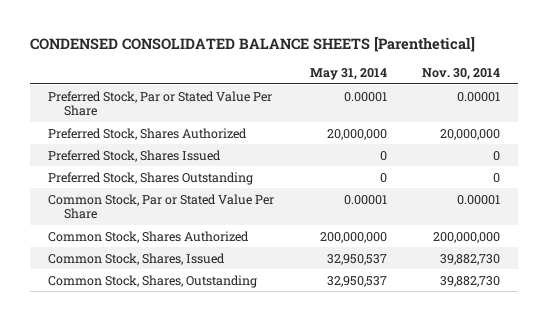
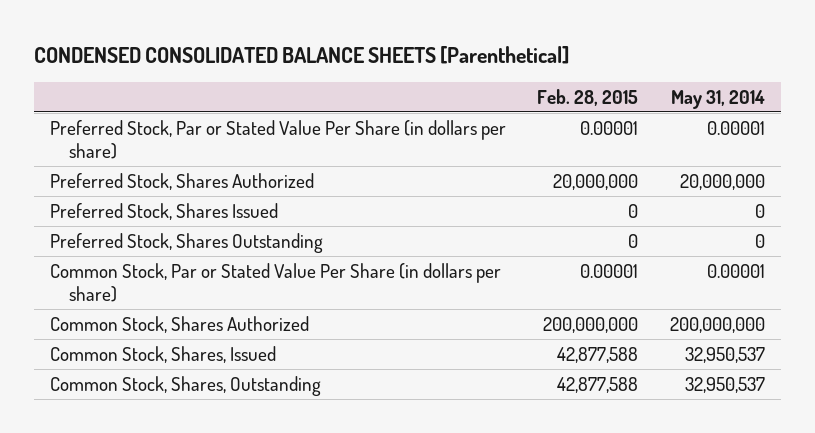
[422,68,501,81] Nov. 30, 2014 -> none
none -> [537,88,639,106] Feb. 28, 2015
[47,90,272,117] Preferred Stock, Par or Stated Value Per Share -> [49,119,506,159] Preferred Stock, Par or Stated Value Per Share (in dollars per share)
[47,193,274,220] Common Stock, Par or Stated Value Per Share -> [49,262,501,302] Common Stock, Par or Stated Value Per Share (in dollars per share)

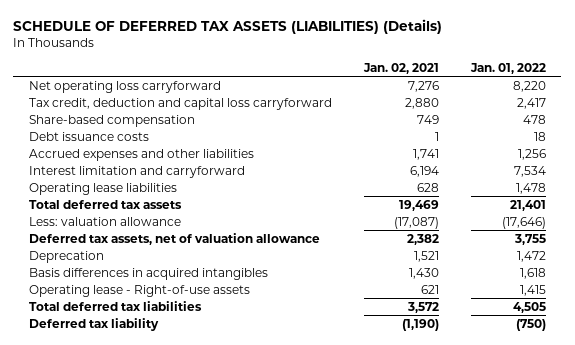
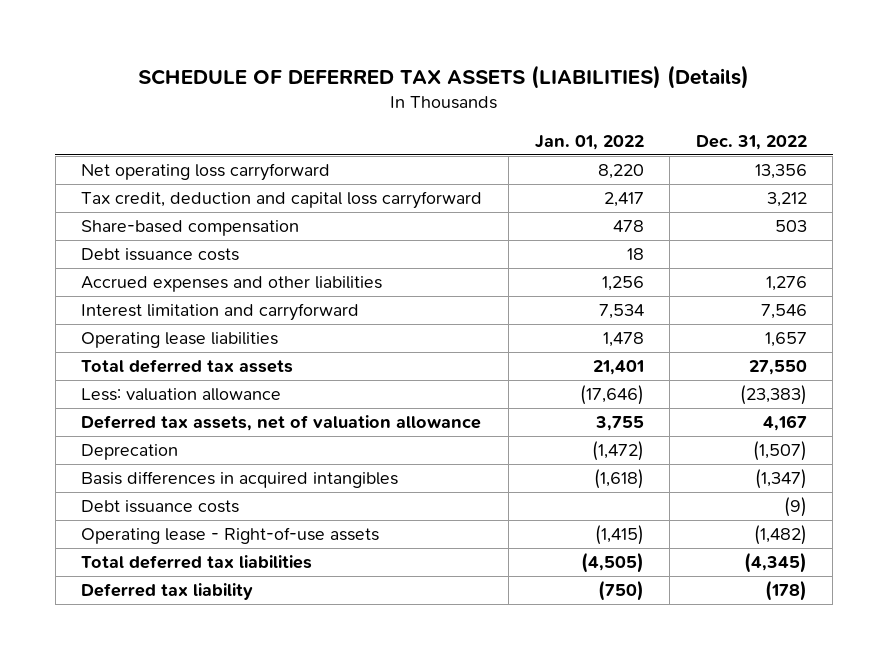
[362,62,439,74] Jan. 02, 2021 -> none
none -> [695,134,807,150] Dec. 31, 2022
[516,250,546,262] 1,472 -> [591,441,644,462] (1,472)
[519,267,546,279] 1,618 -> [593,469,644,490] (1,618)
none -> [81,500,240,514] Debt issuance costs
[519,284,546,296] 1,415 -> [594,525,644,546] (1,415)
[512,301,546,313] 4,505 -> [580,552,644,574] (4,505)

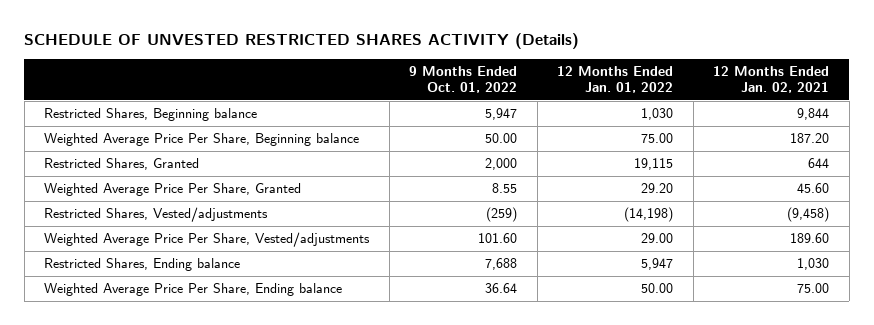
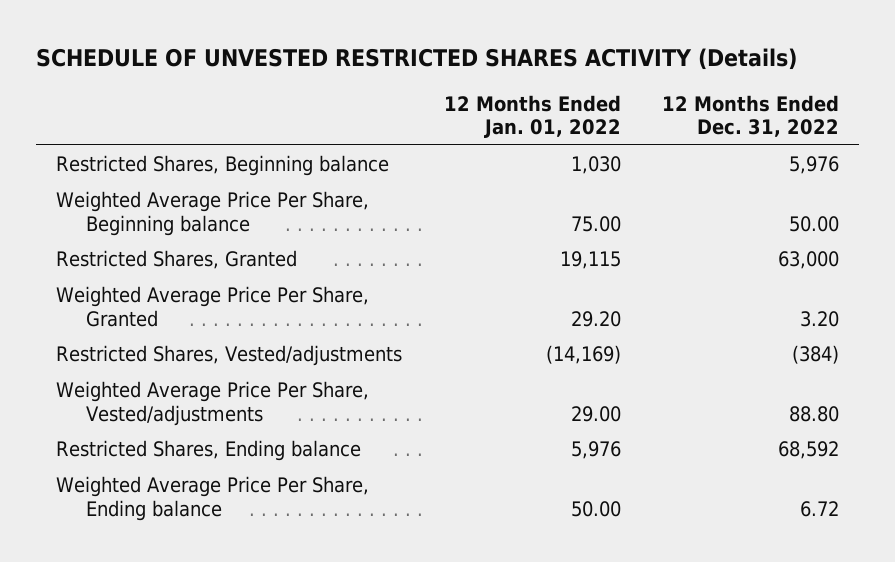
[409,65,518,94] 9 Months Ended Oct. 01, 2022 -> none
[713,65,830,94] 12 Months Ended Jan. 02, 2021 -> none
none -> [661,94,839,137] 12 Months Ended Dec. 31, 2022
[624,207,674,223] (14,198) -> [545,345,621,365] (14,169)
[641,258,674,271] 5,947 -> [570,441,621,460] 5,976

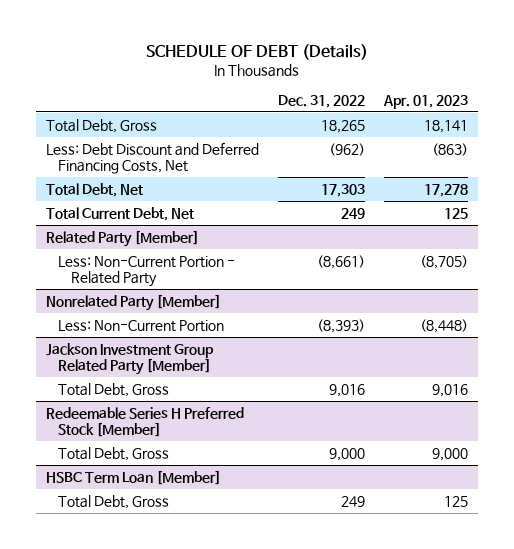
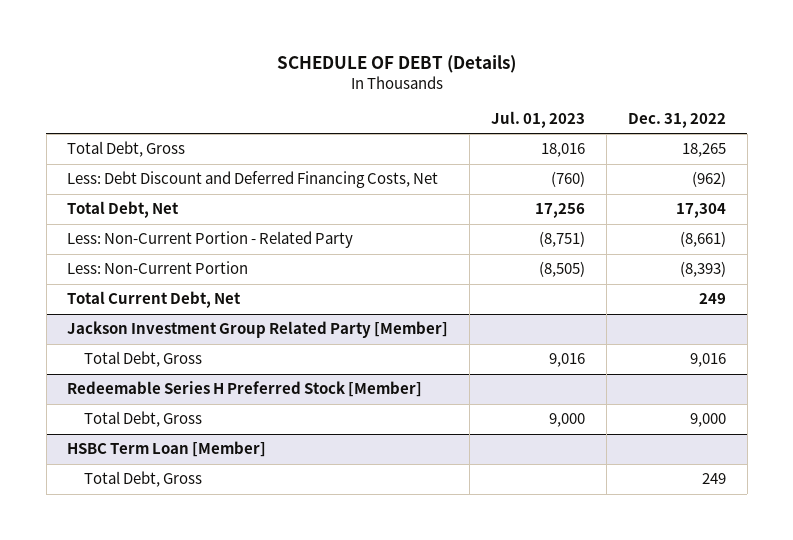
[383,94,469,109] Apr. 01, 2023 -> none
none -> [491,111,586,129] Jul. 01, 2023
[45,229,199,247] Related Party [Member] -> none
[320,183,365,197] 17,303 -> [675,203,726,219] 17,304
[45,293,221,311] Nonrelated Party [Member] -> none
[45,206,194,221] Total Current Debt, Net -> [67,291,242,309] Total Current Debt, Net

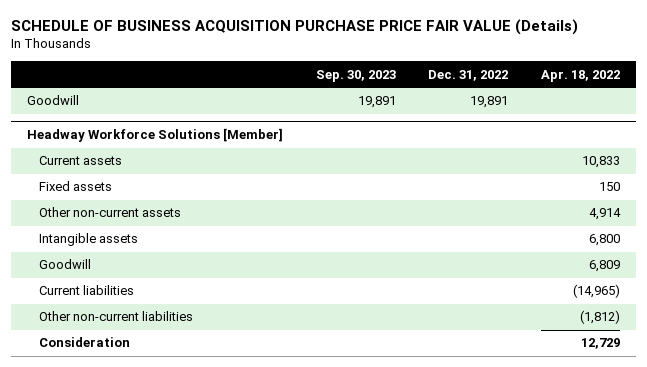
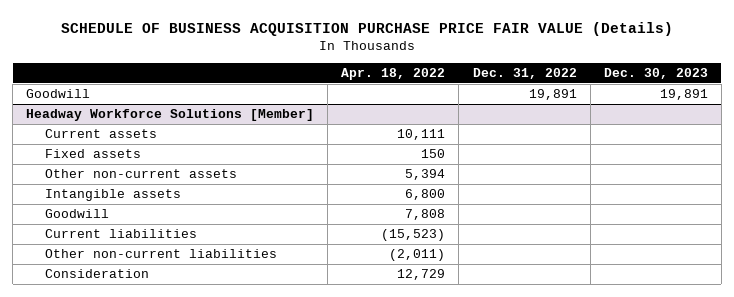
[315,69,396,82] Sep. 30, 2023 -> none
none -> [603,67,708,79] Dec. 30, 2023
[582,156,621,169] 10,833 -> [397,129,446,141] 10,111
[589,208,622,221] 4,914 -> [405,169,446,181] 5,394
[589,260,621,273] 6,809 -> [405,209,446,221] 7,808
[573,284,621,299] (14,965) -> [381,229,446,242] (15,523)
[580,310,621,325] (1,812) -> [389,249,446,262] (2,011)

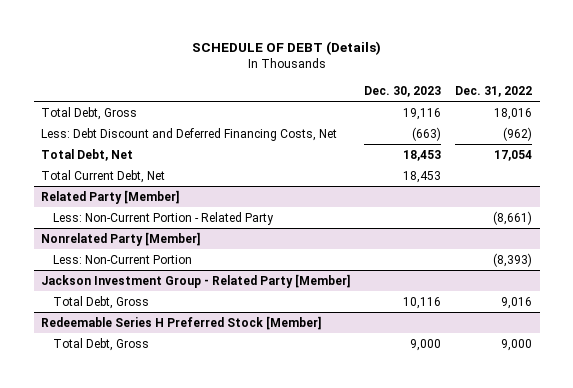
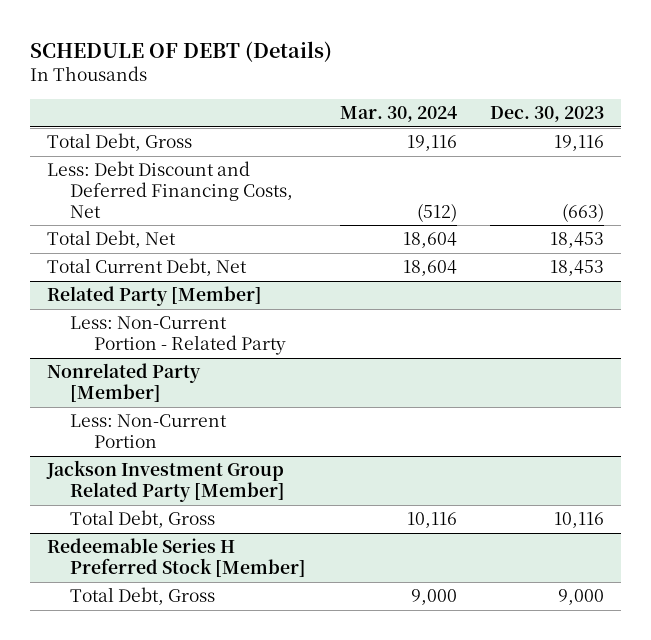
[455,86,533,98] Dec. 31, 2022 -> none
none -> [339,106,457,123] Mar. 30, 2024
[41,273,351,288] Jackson Investment Group - Related Party [Member] -> [45,460,286,502] Jackson Investment Group Related Party [Member]

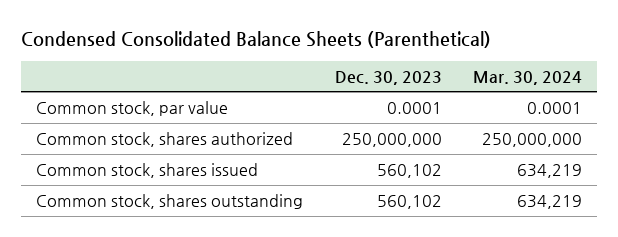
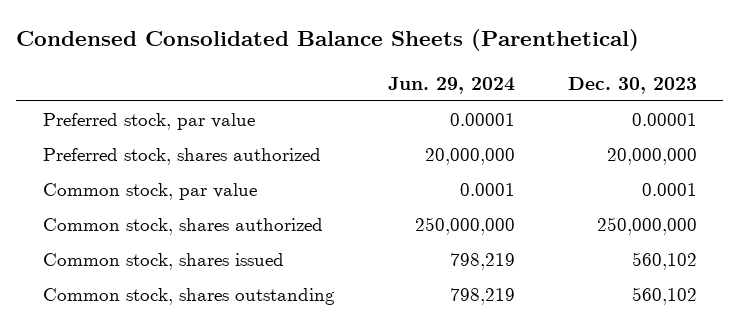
[472,70,582,85] Mar. 30, 2024 -> none
none -> [387,76,515,94] Jun. 29, 2024
none -> [42,113,255,131] Preferred stock, par value
none -> [42,148,321,166] Preferred stock, shares authorized

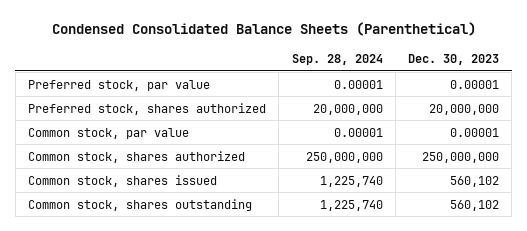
[387,76,515,94] Jun. 29, 2024 -> none
none -> [291,53,383,65] Sep. 28, 2024
[641,183,697,197] 0.0001 -> [450,127,500,137] 0.00001

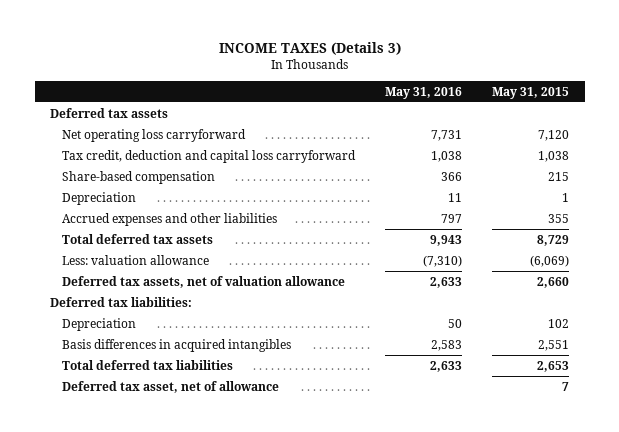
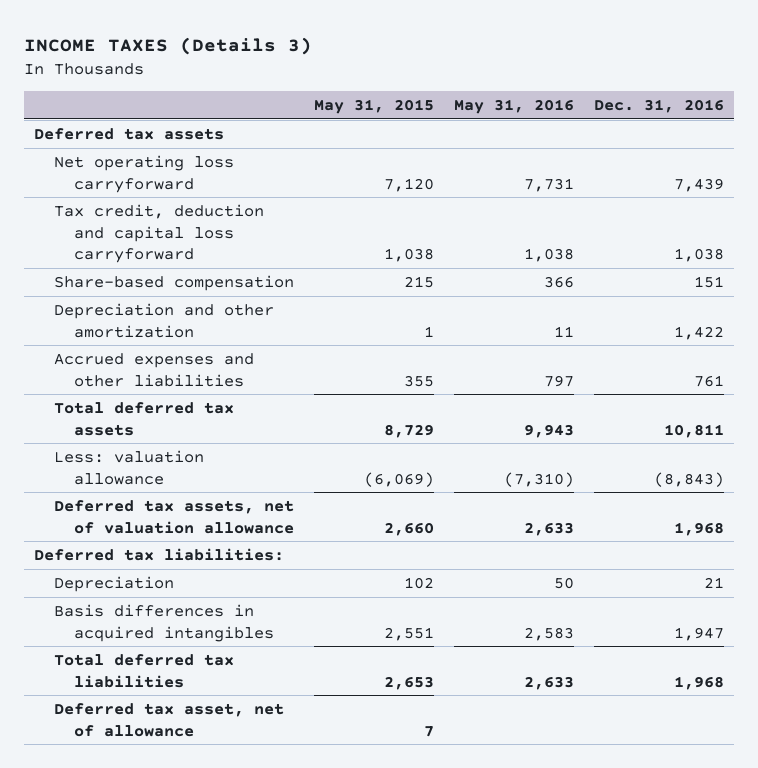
none -> [594,98,725,113] Dec. 31, 2016
[61,191,136,205] Depreciation -> [54,302,275,338] Depreciation and other amortization

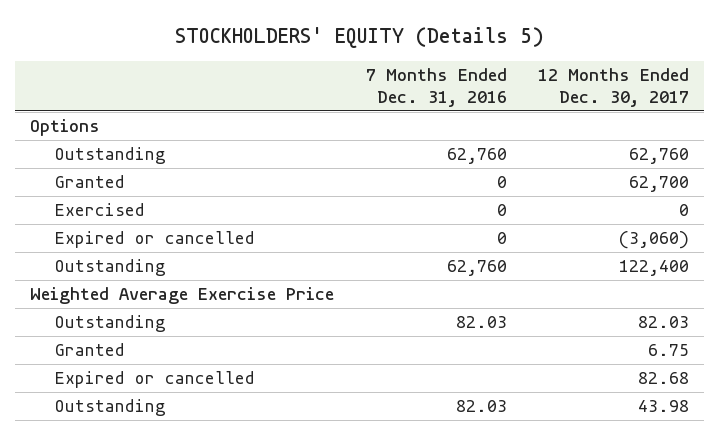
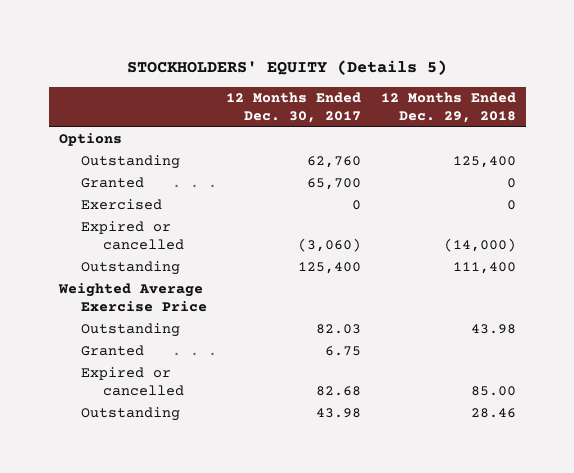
[365,68,507,107] 7 Months Ended Dec. 31, 2016 -> none
none -> [380,91,516,123] 12 Months Ended Dec. 29, 2018
[628,176,689,193] 62,700 -> [307,178,362,191] 65,700
[618,260,689,277] 122,400 -> [298,262,362,275] 125,400

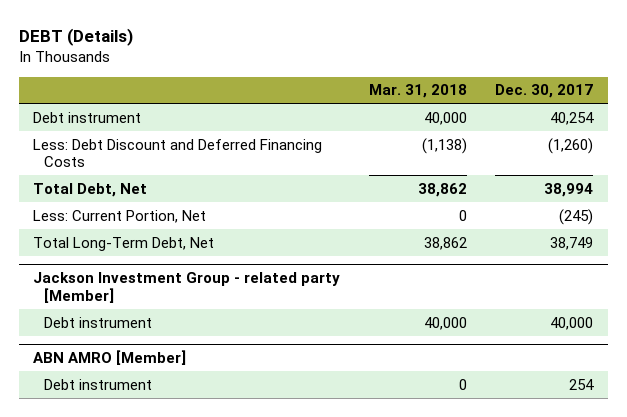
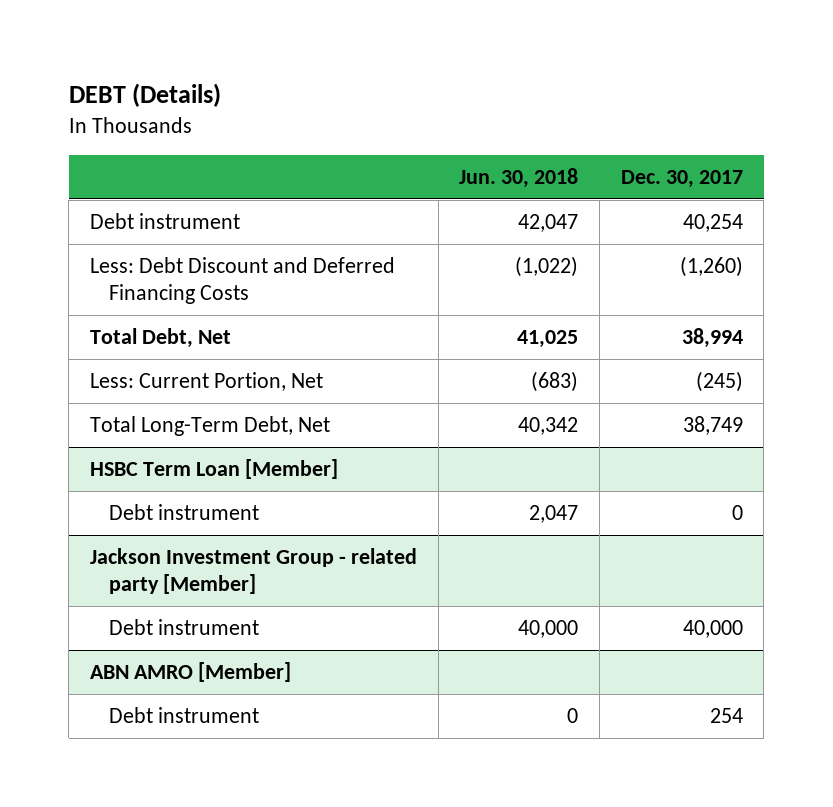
[368,84,467,99] Mar. 31, 2018 -> none
none -> [459,167,579,188] Jun. 30, 2018
none -> [90,459,339,480] HSBC Term Loan [Member]
none -> [109,504,260,521] Debt instrument

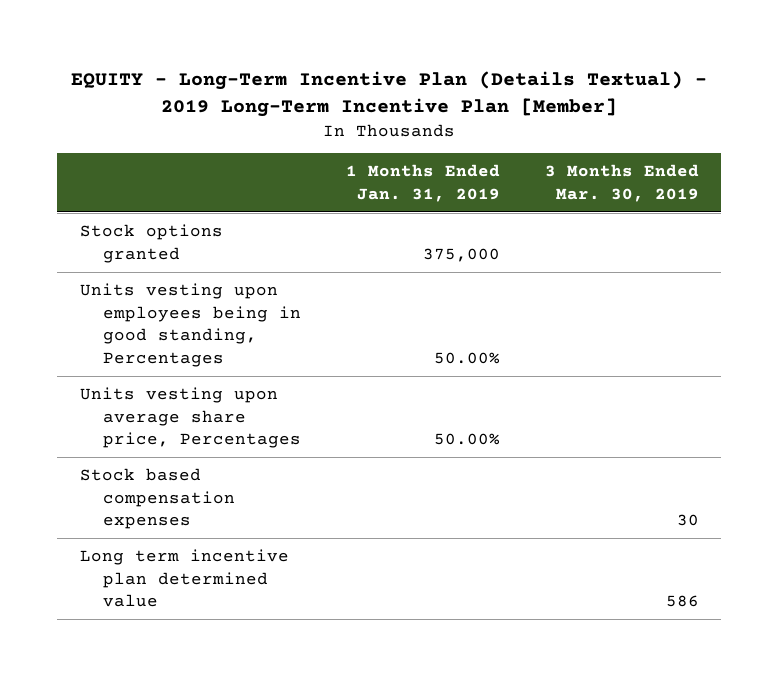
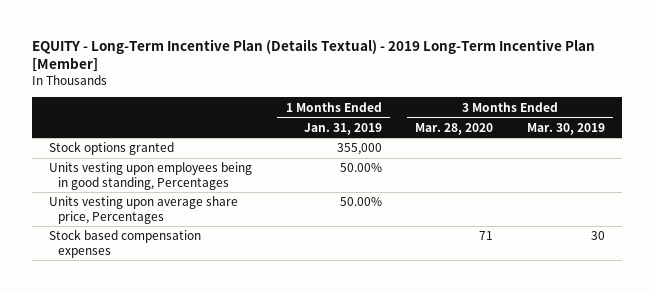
none -> [415,122,494,135] Mar. 28, 2020
[422,247,500,262] 375,000 -> [336,143,382,156] 355,000
[79,549,289,608] Long term incentive plan determined value -> none

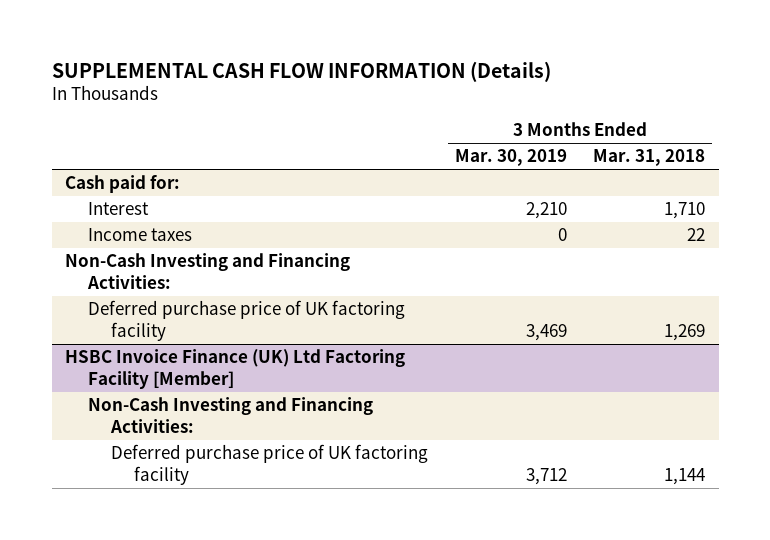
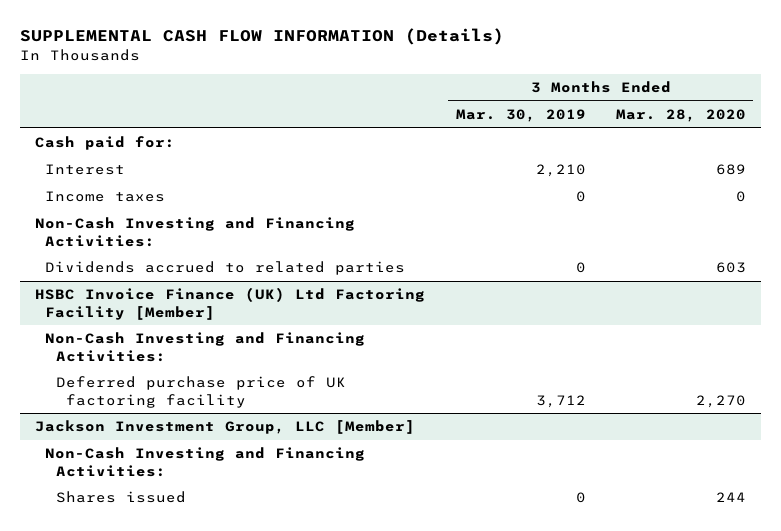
[593,149,706,167] Mar. 31, 2018 -> none
none -> [615,108,746,122] Mar. 28, 2020
[88,300,406,341] Deferred purchase price of UK factoring facility -> none
none -> [45,261,406,276] Dividends accrued to related parties
none -> [35,420,416,435] Jackson Investment Group, LLC [Member]
none -> [45,447,366,477] Non-Cash Investing and Financing Activities:
none -> [55,491,186,504] Shares issued

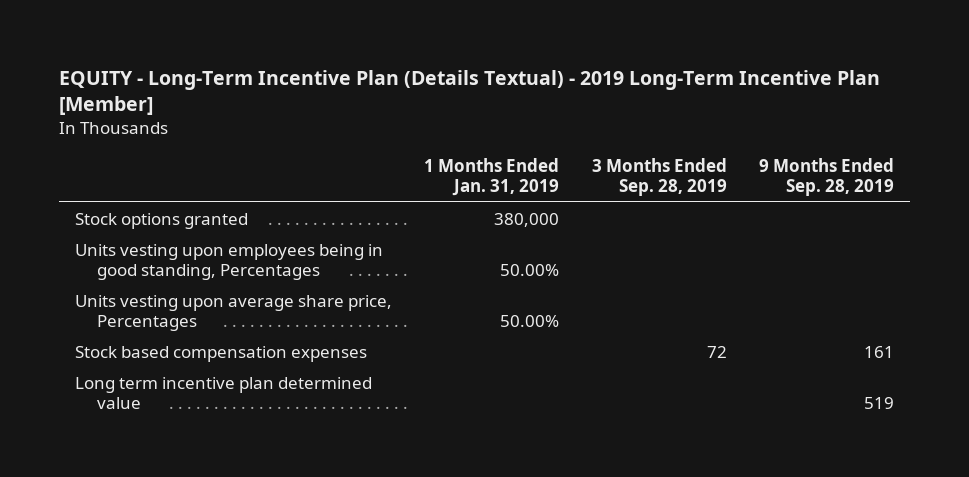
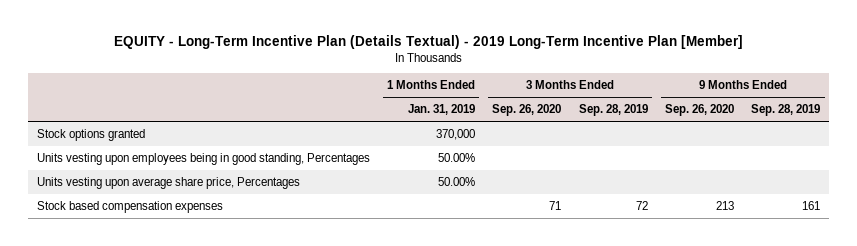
none -> [492,104,562,117] Sep. 26, 2020
none -> [665,104,735,117] Sep. 26, 2020
[494,212,560,227] 380,000 -> [435,129,475,141] 370,000
[74,376,372,409] Long term incentive plan determined value -> none

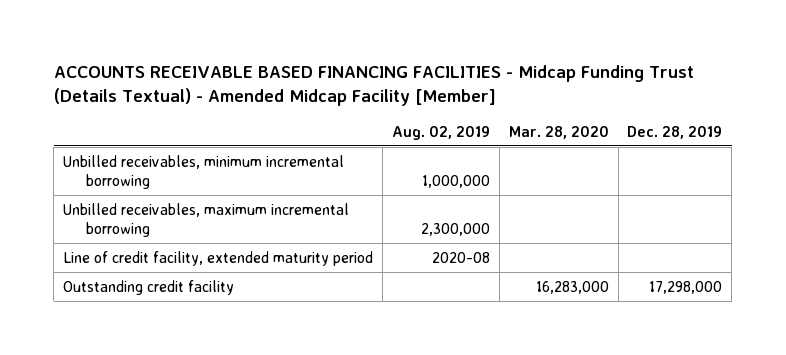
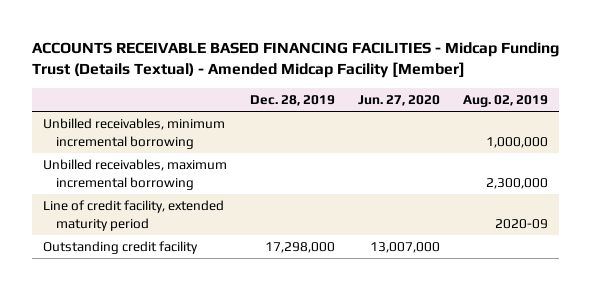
[508,125,609,139] Mar. 28, 2020 -> none
none -> [357,95,440,107] Jun. 27, 2020
[431,251,490,263] 2020-08 -> [494,218,548,229] 2020-09

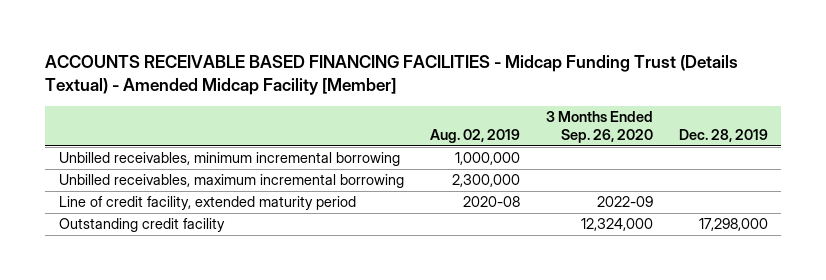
[357,95,440,107] Jun. 27, 2020 -> none
none -> [545,110,653,144] 3 Months Ended Sep. 26, 2020
[494,218,548,229] 2020-09 -> [462,196,520,208] 2020-08

